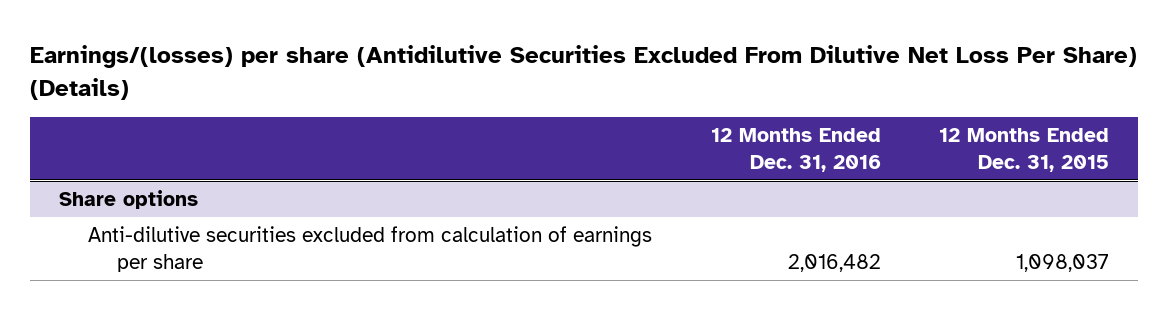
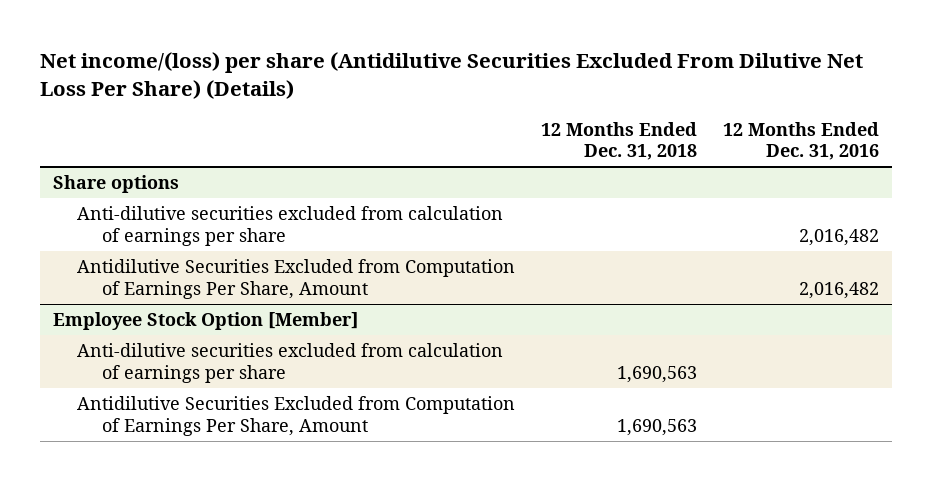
[30,44,1138,100] Earnings/(losses) per share (Antidilutive Securities Excluded From Dilutive Net Loss Per Share) (Details) -> [39,51,863,99] Net income/(loss) per share (Antidilutive Securities Excluded From Dilutive Net Loss Per Share) (Details)
[938,127,1109,172] 12 Months Ended Dec. 31, 2015 -> none
none -> [541,121,698,161] 12 Months Ended Dec. 31, 2018
none -> [77,258,516,299] Antidilutive Securities Excluded from Computation of Earnings Per Share, Amount
none -> [52,311,358,330] Employee Stock Option [Member]
none -> [77,342,504,383] Anti-dilutive securities excluded from calculation of earnings per share
none -> [77,395,516,436] Antidilutive Securities Excluded from Computation of Earnings Per Share, Amount

